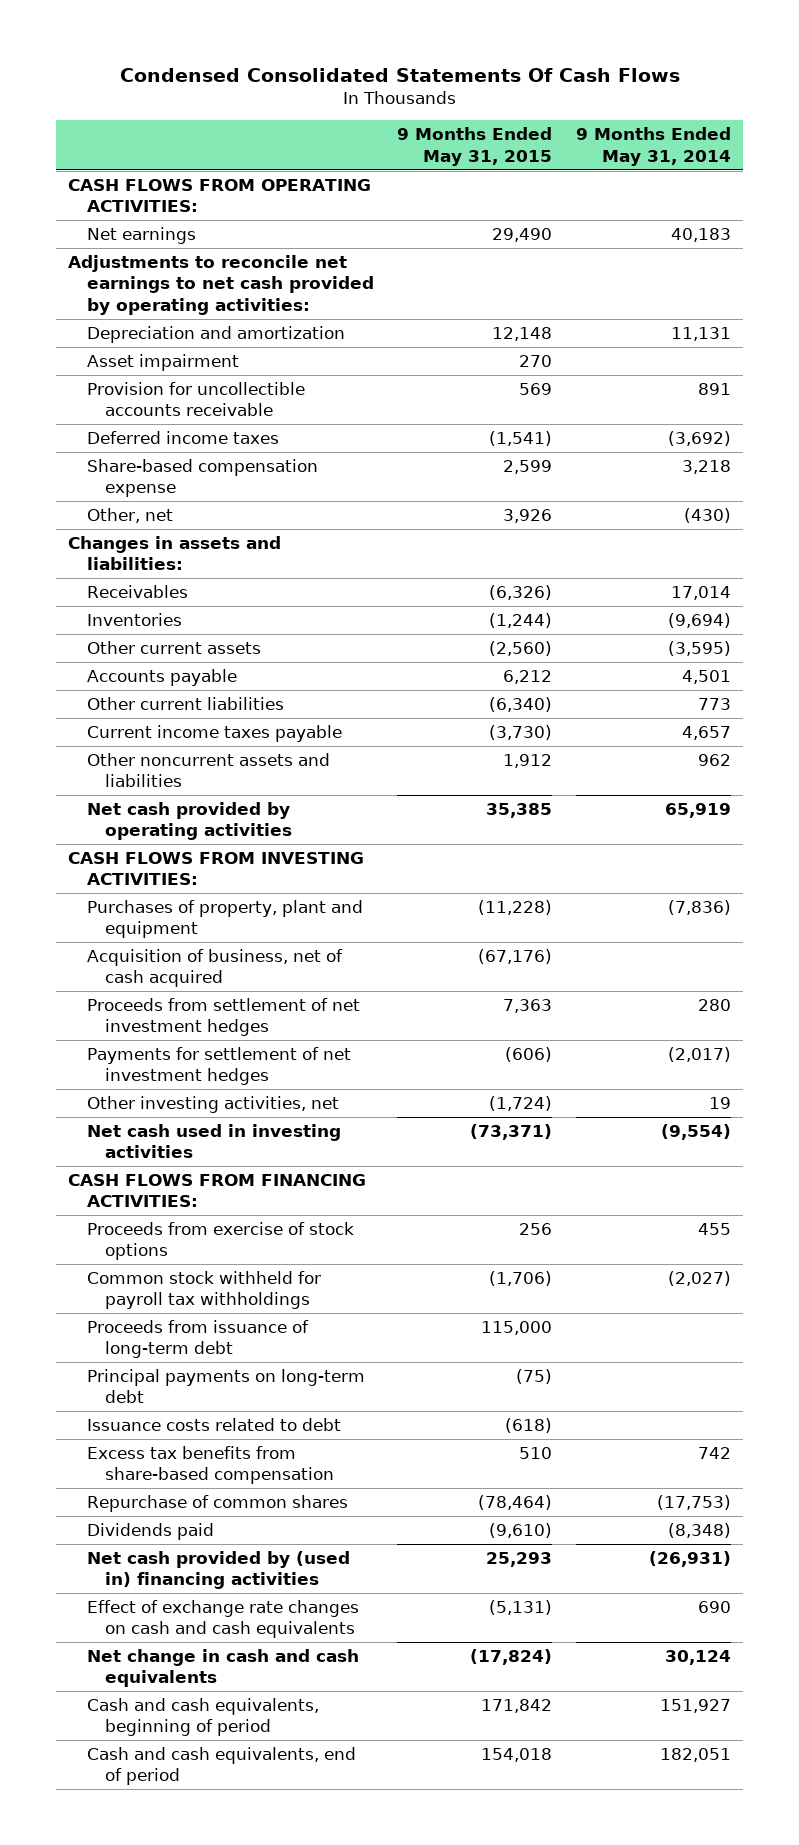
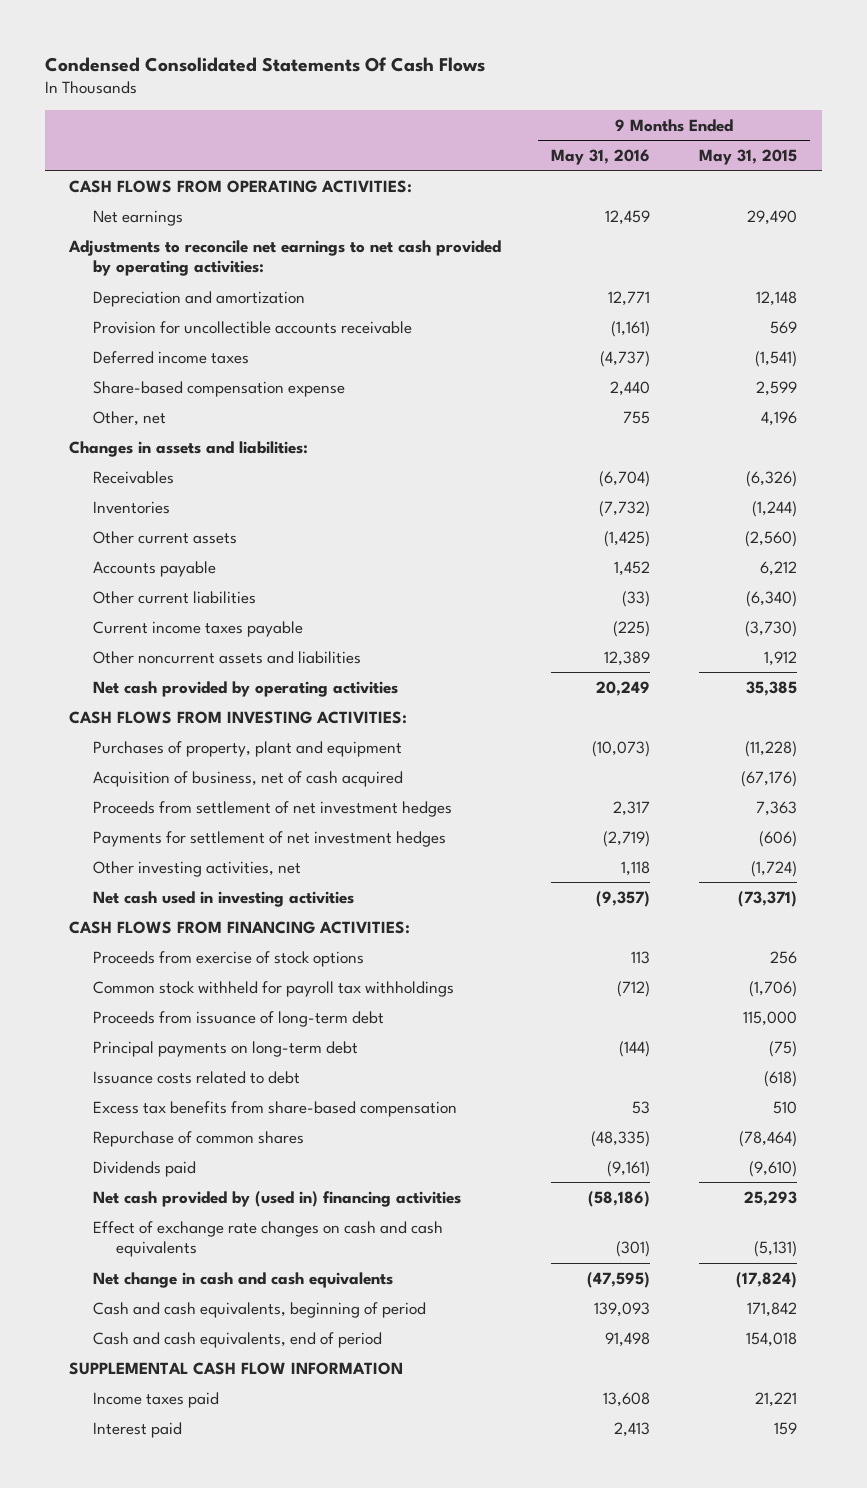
[576,127,732,166] 9 Months Ended May 31, 2014 -> none
none -> [550,148,650,165] May 31, 2016
[86,353,239,371] Asset impairment -> none
[503,508,553,523] 3,926 -> [761,410,798,426] 4,196
none -> [69,1361,404,1375] SUPPLEMENTAL CASH FLOW INFORMATION
none -> [92,1391,219,1408] Income taxes paid
none -> [92,1421,182,1438] Interest paid

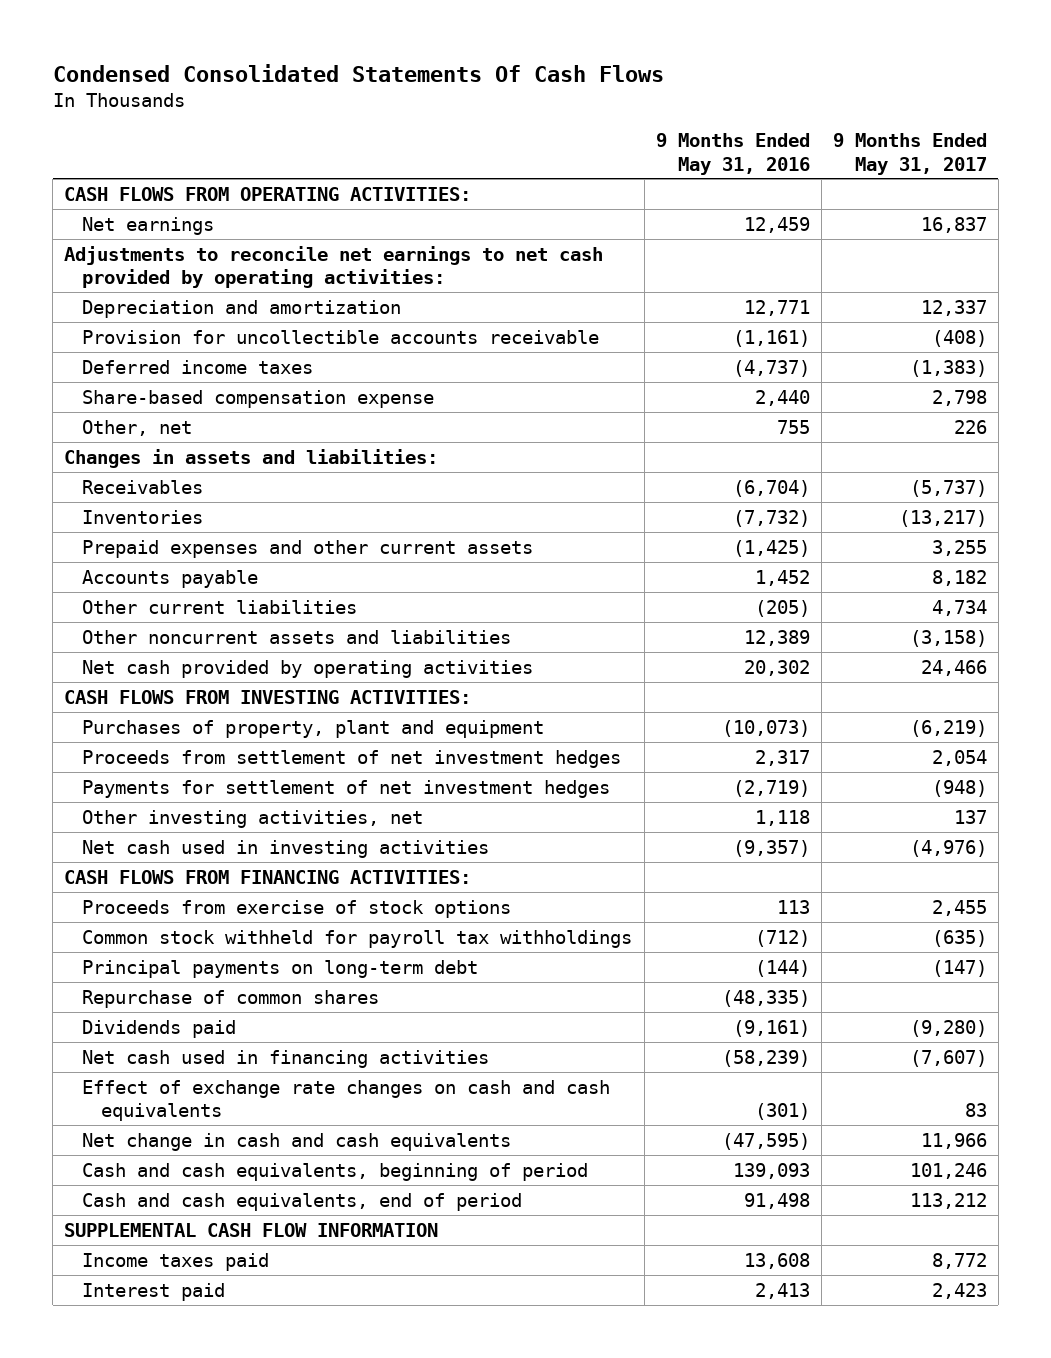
[699,148,798,165] May 31, 2015 -> none
none -> [832,133,987,175] 9 Months Ended May 31, 2017
[92,530,237,544] Other current assets -> [82,539,534,558] Prepaid expenses and other current assets
[92,620,303,637] Current income taxes payable -> none
[621,590,650,607] (33) -> [754,599,810,617] (205)
[595,680,650,696] 20,249 -> [743,659,810,676] 20,302
[92,770,403,787] Acquisition of business, net of cash acquired -> none
[92,1010,384,1027] Proceeds from issuance of long-term debt -> none
[92,1070,300,1084] Issuance costs related to debt -> none
[92,1100,457,1117] Excess tax benefits from share-based compensation -> none
[92,1190,461,1207] Net cash provided by (used in) financing activities -> [82,1049,490,1068] Net cash used in financing activities
[587,1190,650,1207] (58,186) -> [721,1049,810,1067] (58,239)

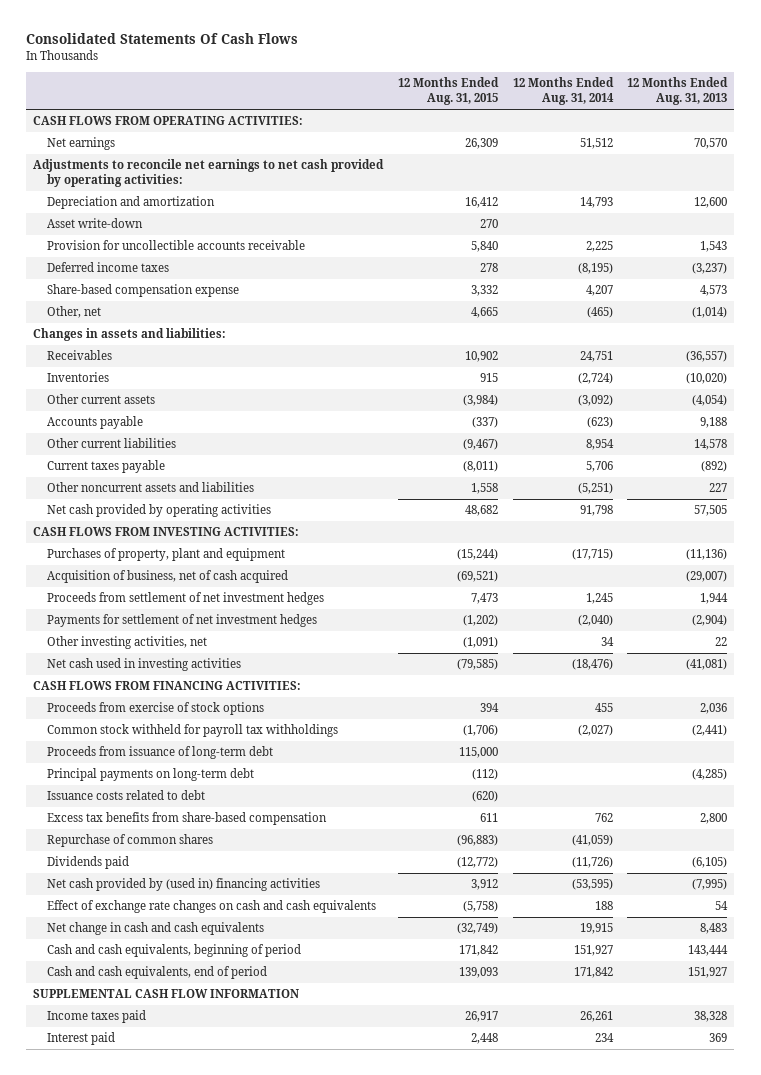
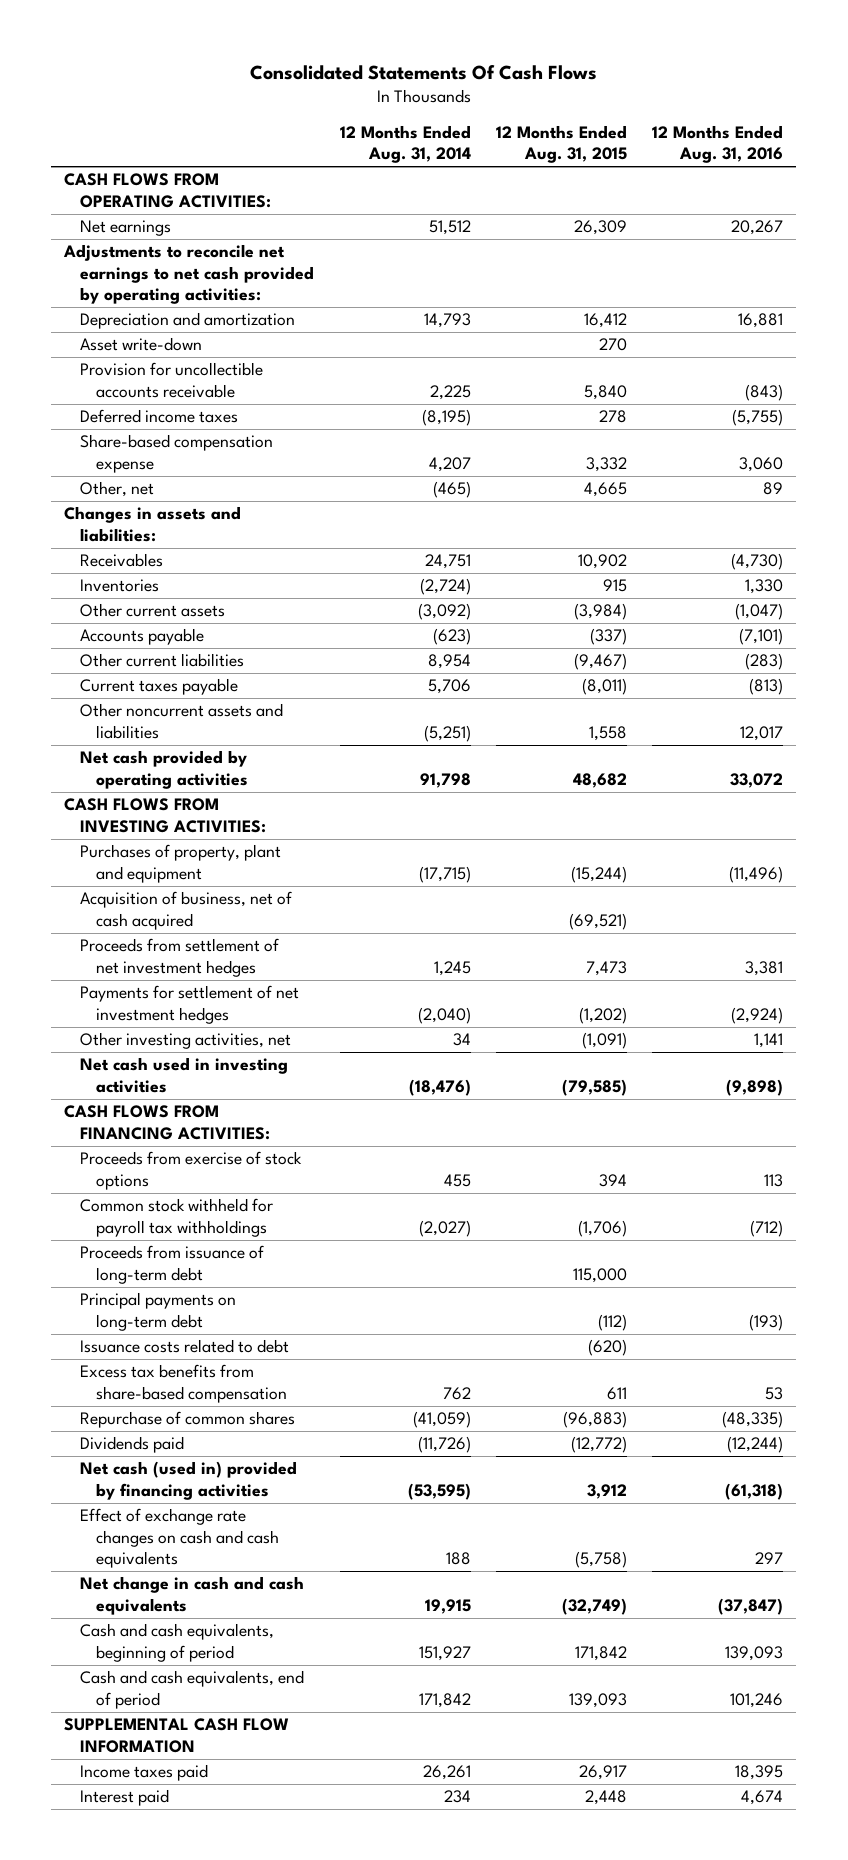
[627,77,729,106] 12 Months Ended Aug. 31, 2013 -> none
none -> [652,125,784,164] 12 Months Ended Aug. 31, 2016
[46,878,320,892] Net cash provided by (used in) financing activities -> [80,1461,298,1500] Net cash (used in) provided by financing activities

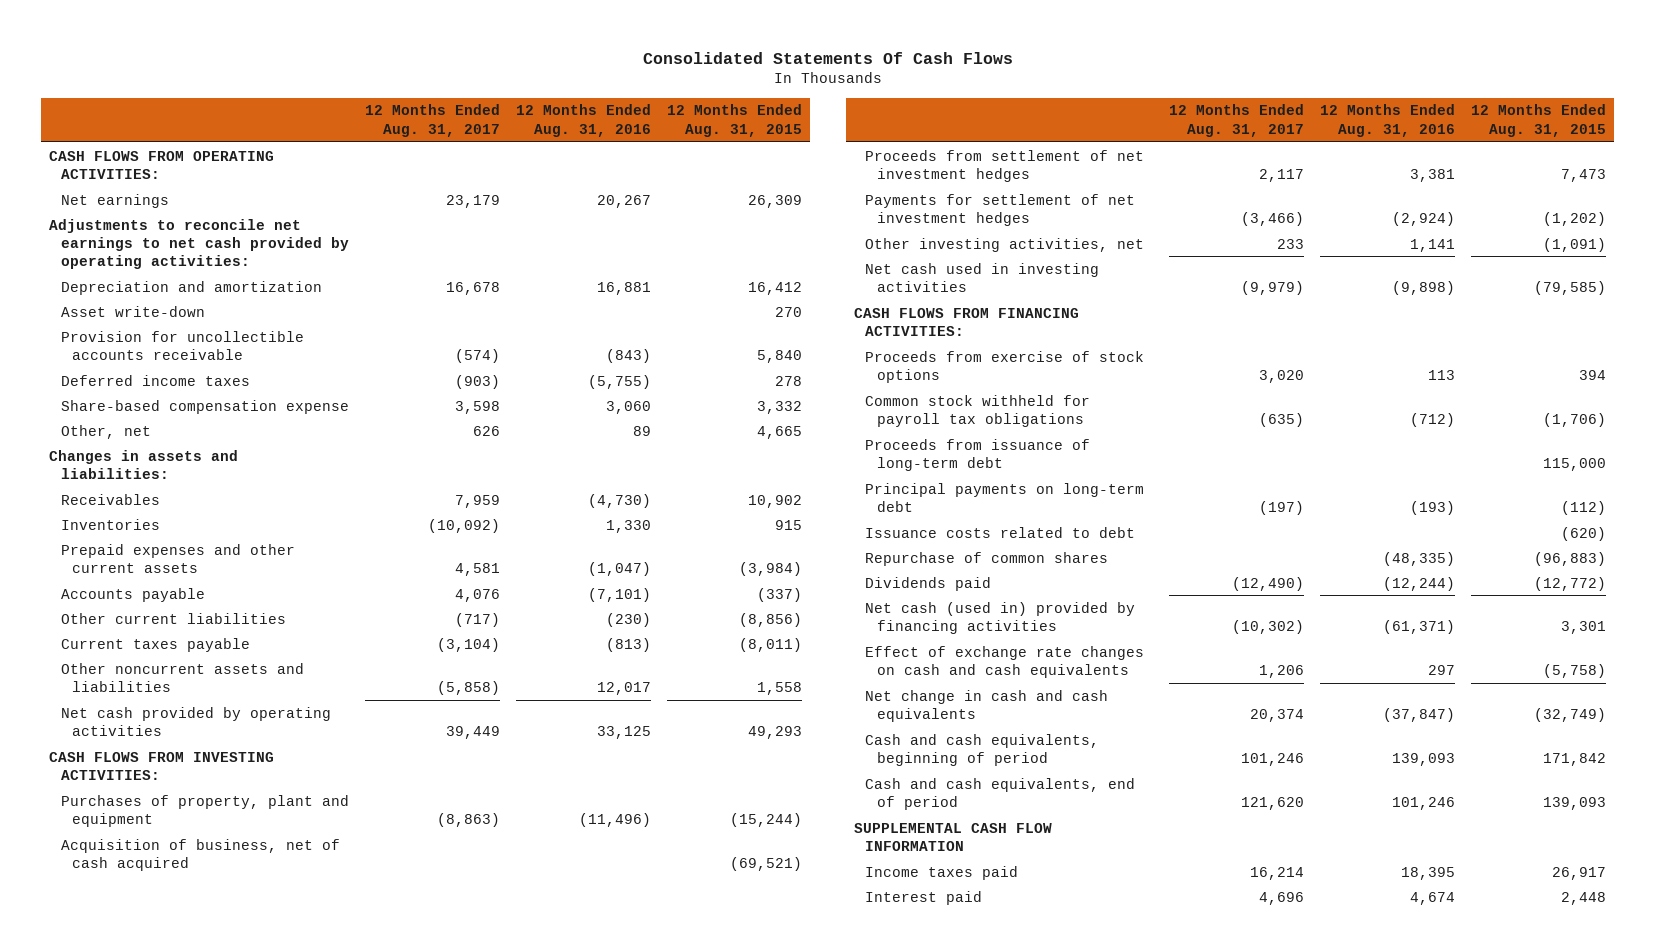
[339,125,471,164] 12 Months Ended Aug. 31, 2014 -> none
none -> [364,104,500,137] 12 Months Ended Aug. 31, 2017
[80,603,226,618] Other current assets -> [60,543,295,573] Prepaid expenses and other current assets
[573,653,627,671] (9,467) -> [738,612,802,627] (8,856)
[745,653,784,671] (283) -> [605,612,651,627] (230)
[572,772,627,788] 48,682 -> [747,725,802,739] 49,293
[730,772,784,788] 33,072 -> [596,725,651,739] 33,125
[80,1198,274,1237] Common stock withheld for payroll tax withholdings -> [865,394,1091,427] Common stock withheld for payroll tax obligations
[80,1364,288,1403] Excess tax benefits from share-based compensation -> none
[586,1483,627,1499] 3,912 -> [1561,620,1607,634] 3,301
[725,1482,784,1500] (61,318) -> [1383,619,1456,634] (61,371)

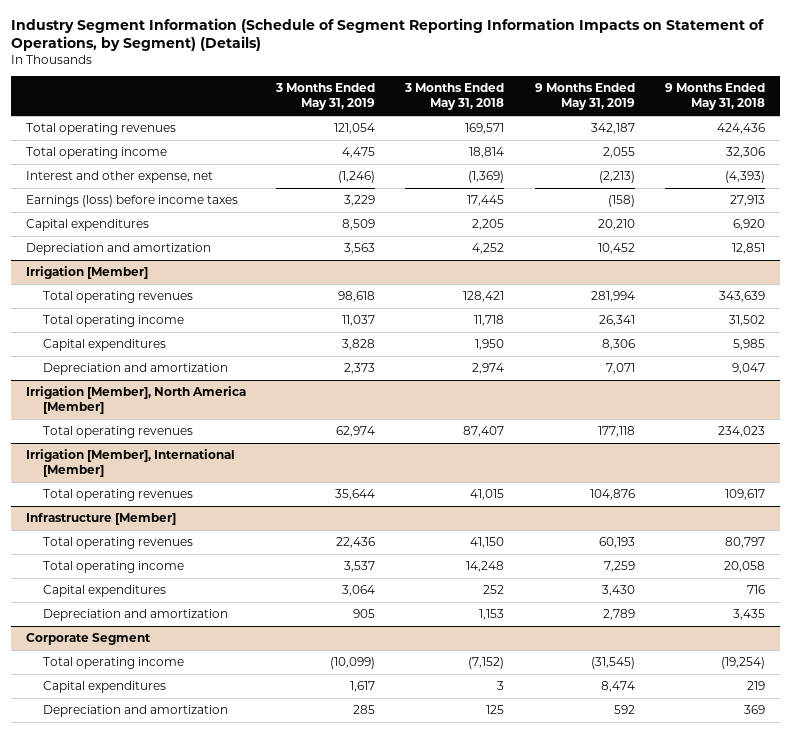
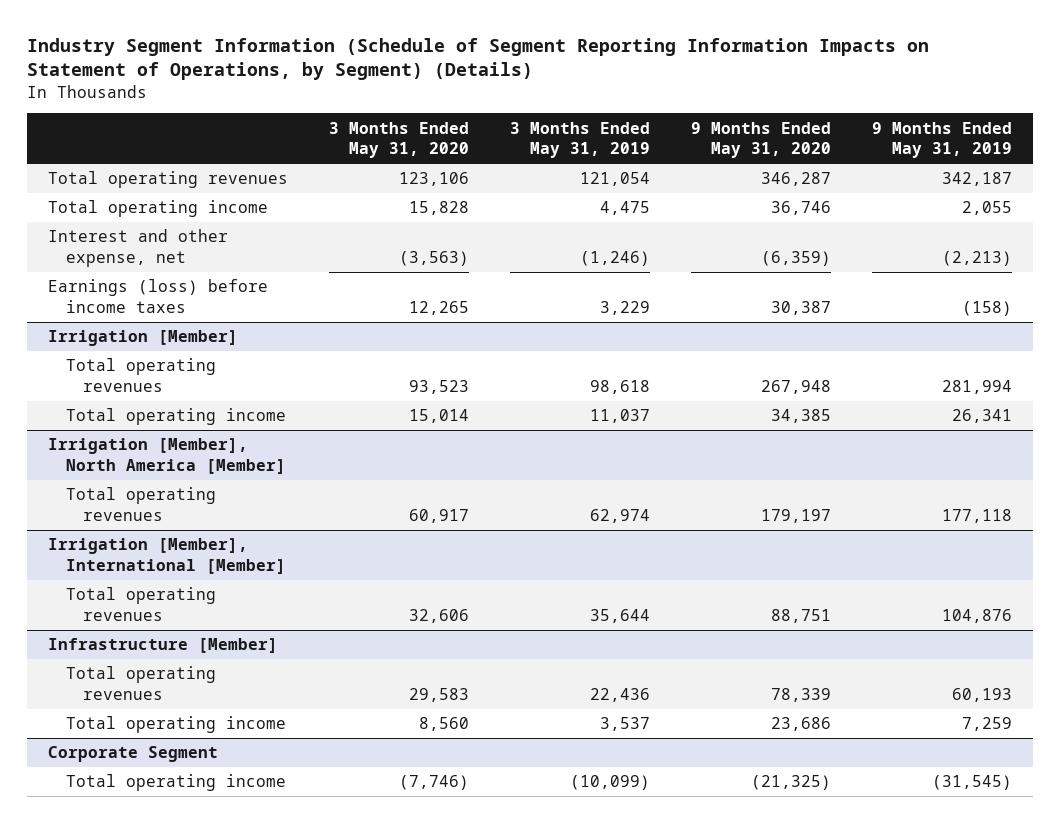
[404,83,505,111] 3 Months Ended May 31, 2018 -> none
[664,83,765,111] 9 Months Ended May 31, 2018 -> none
none -> [328,121,469,159] 3 Months Ended May 31, 2020
none -> [691,121,832,159] 9 Months Ended May 31, 2020
[26,219,150,232] Capital expenditures -> none
[26,243,212,256] Depreciation and amortization -> none
[42,339,166,352] Capital expenditures -> none
[42,363,228,376] Depreciation and amortization -> none
[42,585,166,598] Capital expenditures -> none
[42,609,228,622] Depreciation and amortization -> none
[42,681,166,694] Capital expenditures -> none
[42,705,228,718] Depreciation and amortization -> none

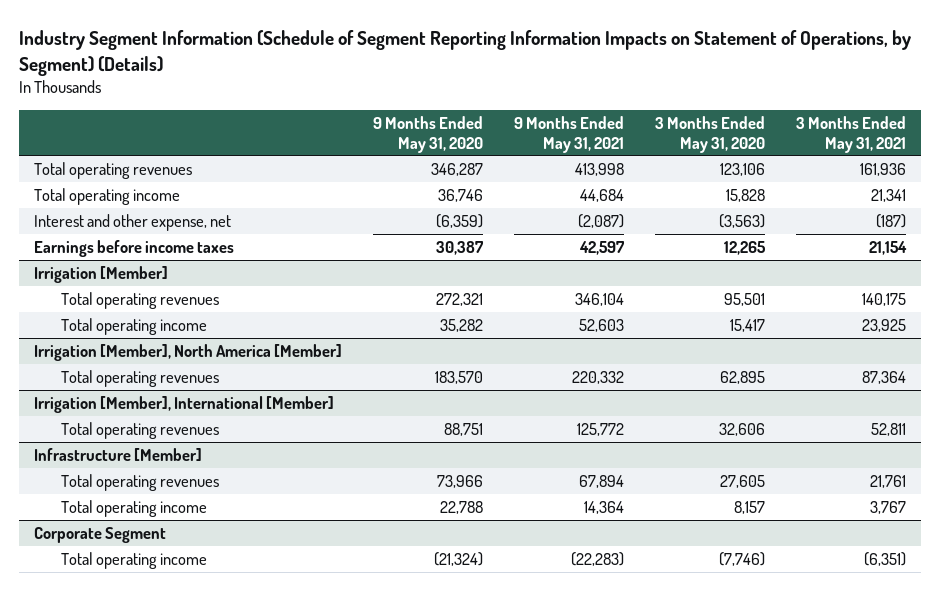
[510,121,651,159] 3 Months Ended May 31, 2019 -> none
[872,121,1013,159] 9 Months Ended May 31, 2019 -> none
none -> [514,115,625,153] 9 Months Ended May 31, 2021
none -> [795,115,906,153] 3 Months Ended May 31, 2021
[47,279,268,313] Earnings (loss) before income taxes -> [34,240,235,258] Earnings before income taxes
[408,379,469,394] 93,523 -> [724,293,766,307] 95,501
[761,379,832,394] 267,948 -> [436,293,484,307] 272,321
[408,409,469,424] 15,014 -> [730,319,766,333] 15,417
[771,409,832,424] 34,385 -> [440,319,484,333] 35,282
[408,508,469,523] 60,917 -> [720,371,766,385] 62,895
[761,508,832,523] 179,197 -> [435,371,484,385] 183,570
[408,687,469,702] 29,583 -> [720,475,766,489] 27,605
[771,687,832,702] 78,339 -> [437,475,484,489] 73,966
[418,717,469,732] 8,560 -> [734,501,766,515] 8,157
[771,717,832,732] 23,686 -> [440,501,484,515] 22,788
[751,775,832,791] (21,325) -> [434,552,484,567] (21,324)

